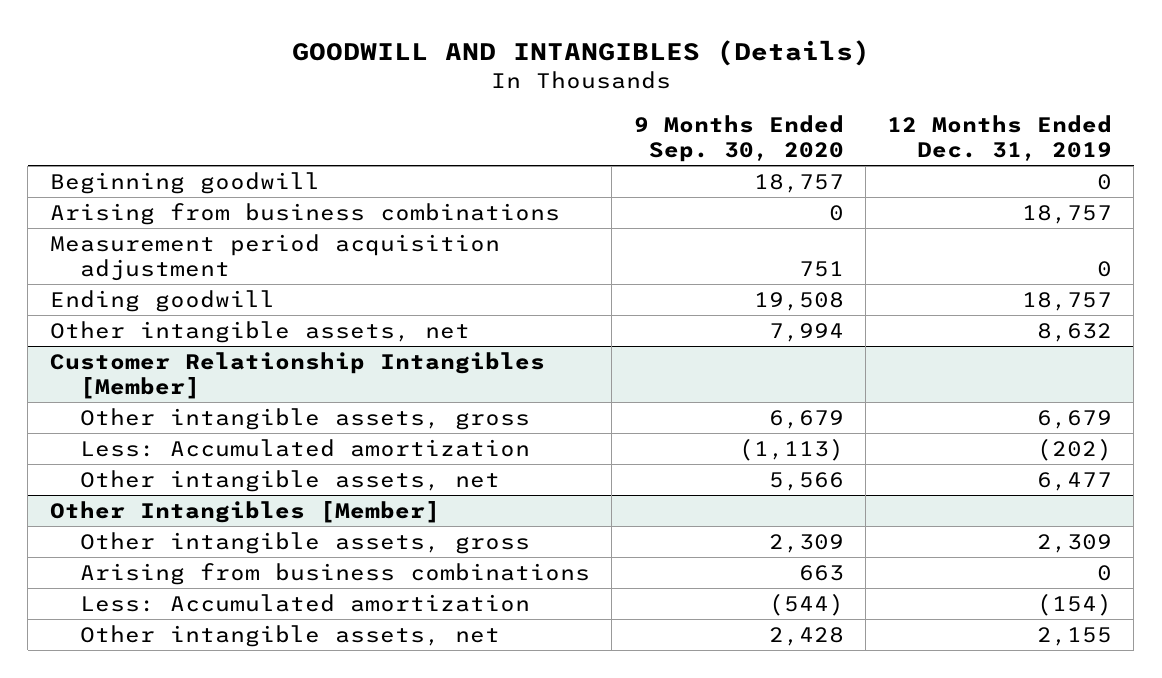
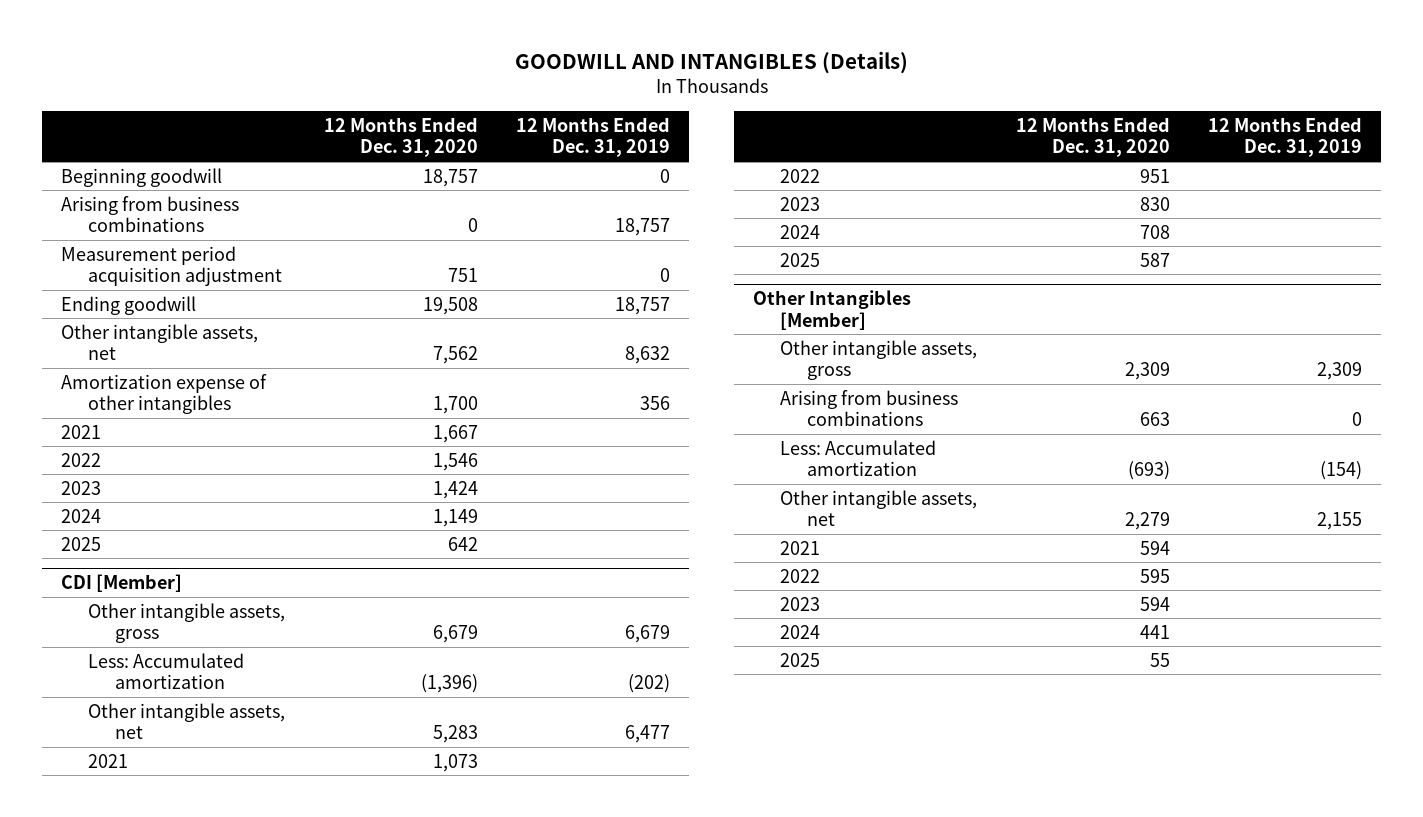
[633,115,844,162] 9 Months Ended Sep. 30, 2020 -> none
none -> [323,116,478,158] 12 Months Ended Dec. 31, 2020
none -> [61,373,268,415] Amortization expense of other intangibles
none -> [61,424,102,439] 2021
none -> [61,452,102,467] 2022
none -> [61,480,102,495] 2023
none -> [61,508,102,523] 2024
none -> [61,536,102,551] 2025
[49,351,545,399] Customer Relationship Intangibles [Member] -> [61,574,183,593] CDI [Member]
none -> [88,753,129,768] 2021
none -> [779,168,820,183] 2022
none -> [779,196,820,211] 2023
none -> [779,224,820,239] 2024
none -> [779,252,820,267] 2025
none -> [779,540,820,555] 2021
none -> [779,568,820,583] 2022
none -> [779,596,820,611] 2023
none -> [779,624,820,639] 2024
none -> [779,652,820,667] 2025

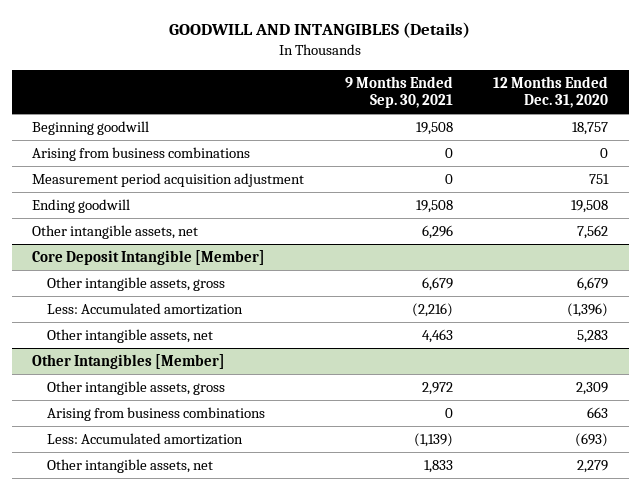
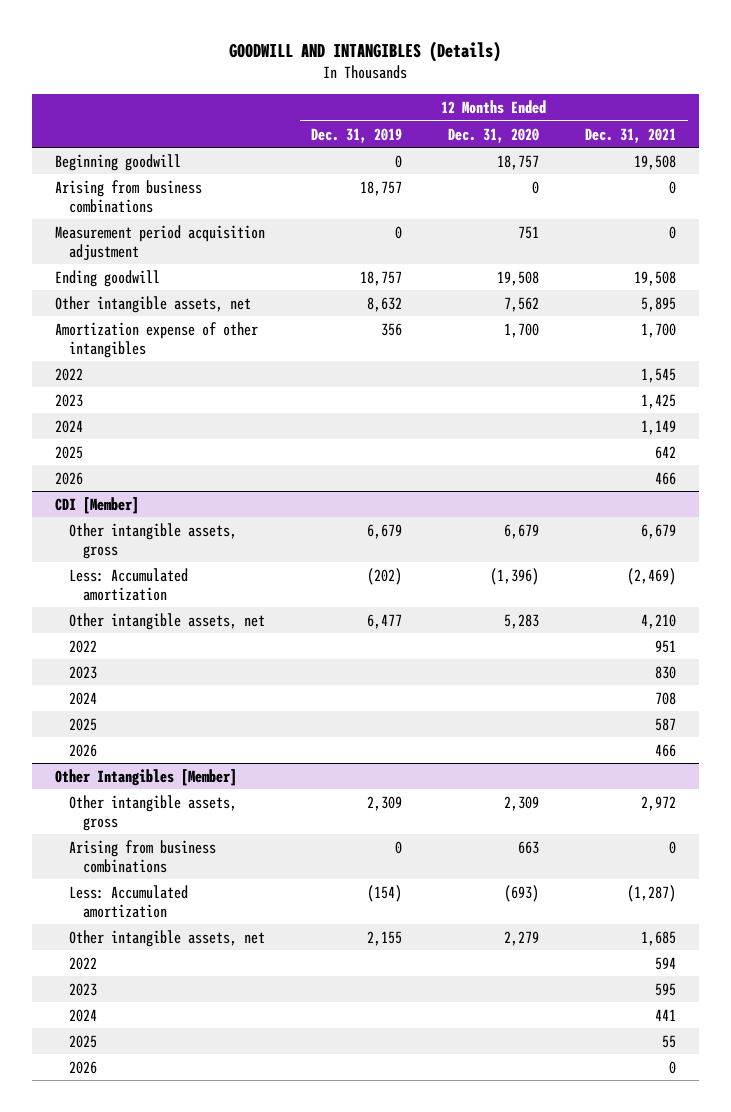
[344,76,453,109] 9 Months Ended Sep. 30, 2021 -> none
none -> [311,127,403,143] Dec. 31, 2019
none -> [585,127,677,143] Dec. 31, 2021
none -> [54,321,258,358] Amortization expense of other intangibles
none -> [54,367,83,381] 2022
none -> [54,393,83,407] 2023
none -> [54,419,83,433] 2024
none -> [54,445,83,459] 2025
none -> [54,471,83,485] 2026
[32,250,266,266] Core Deposit Intangible [Member] -> [54,496,139,514] CDI [Member]
none -> [69,639,98,653] 2022
none -> [69,665,98,679] 2023
none -> [69,691,98,705] 2024
none -> [69,717,98,731] 2025
none -> [69,743,98,757] 2026
none -> [69,956,98,970] 2022
none -> [69,982,98,996] 2023
none -> [69,1008,98,1022] 2024
none -> [69,1034,98,1048] 2025
none -> [69,1060,98,1074] 2026

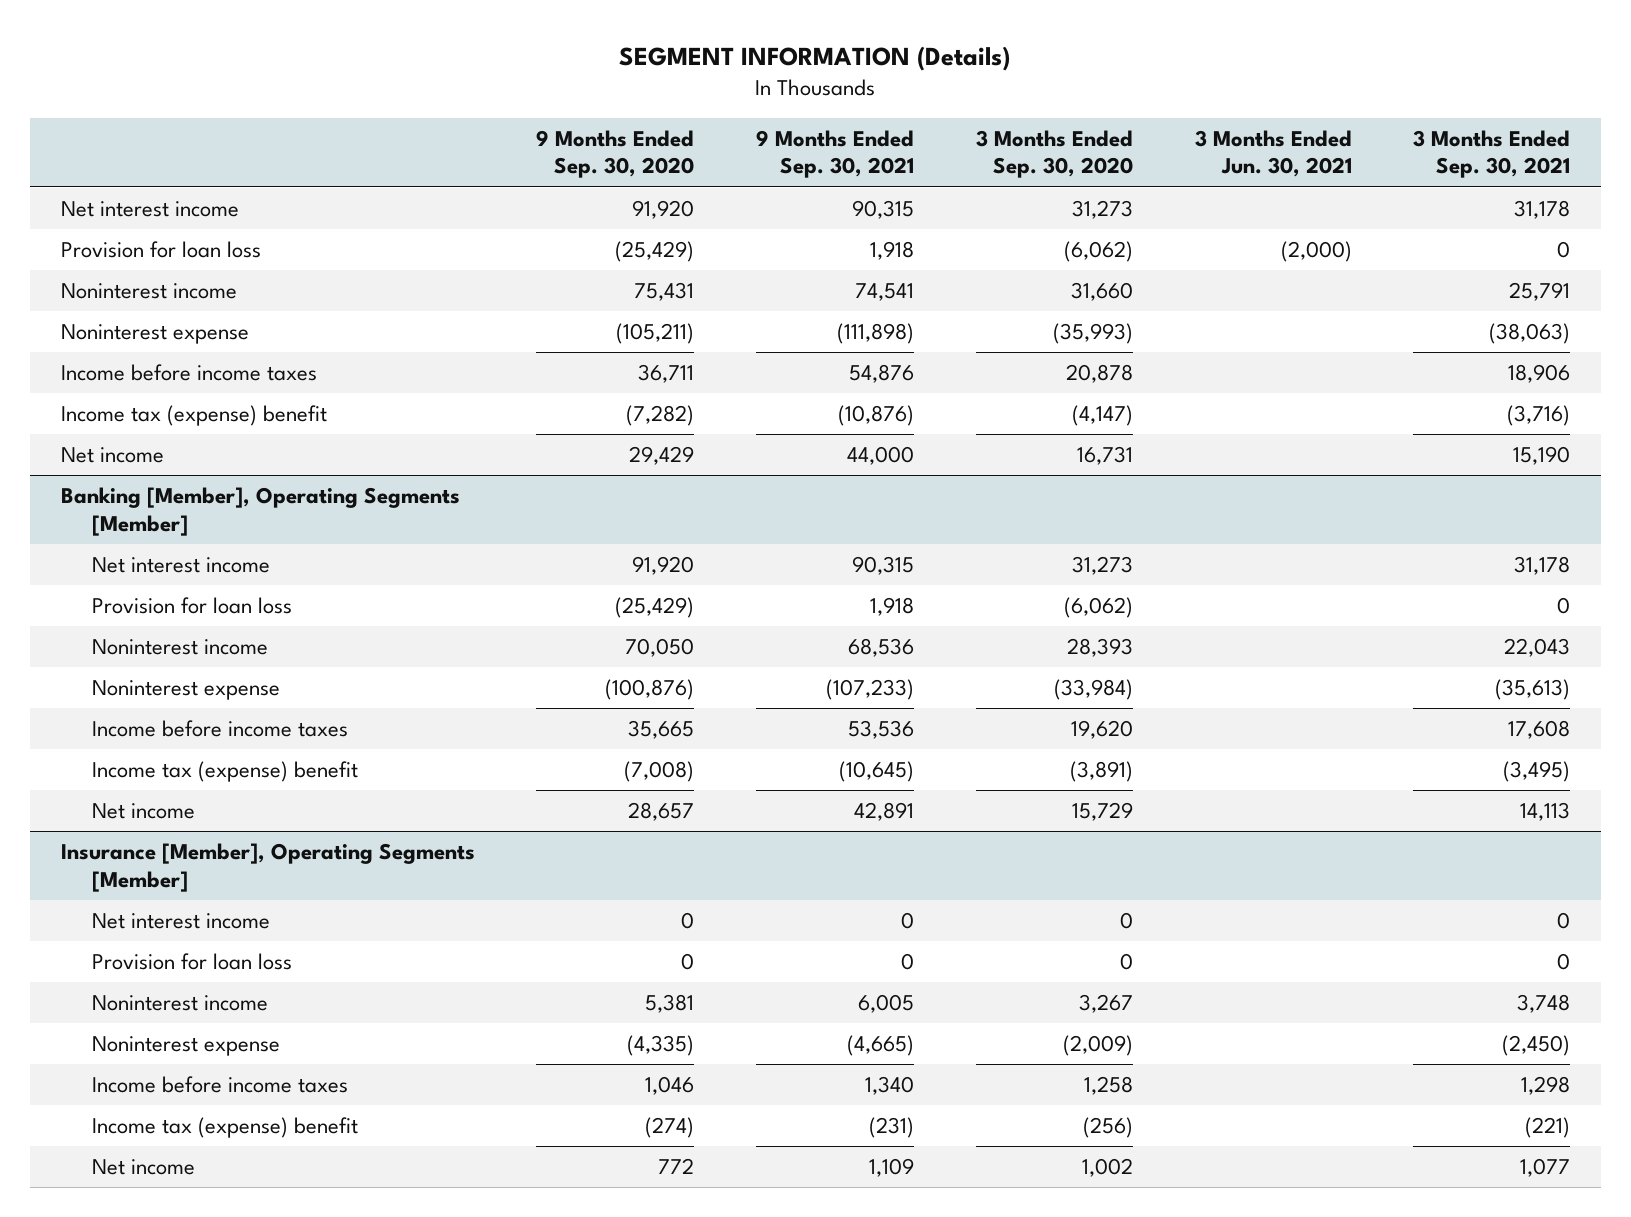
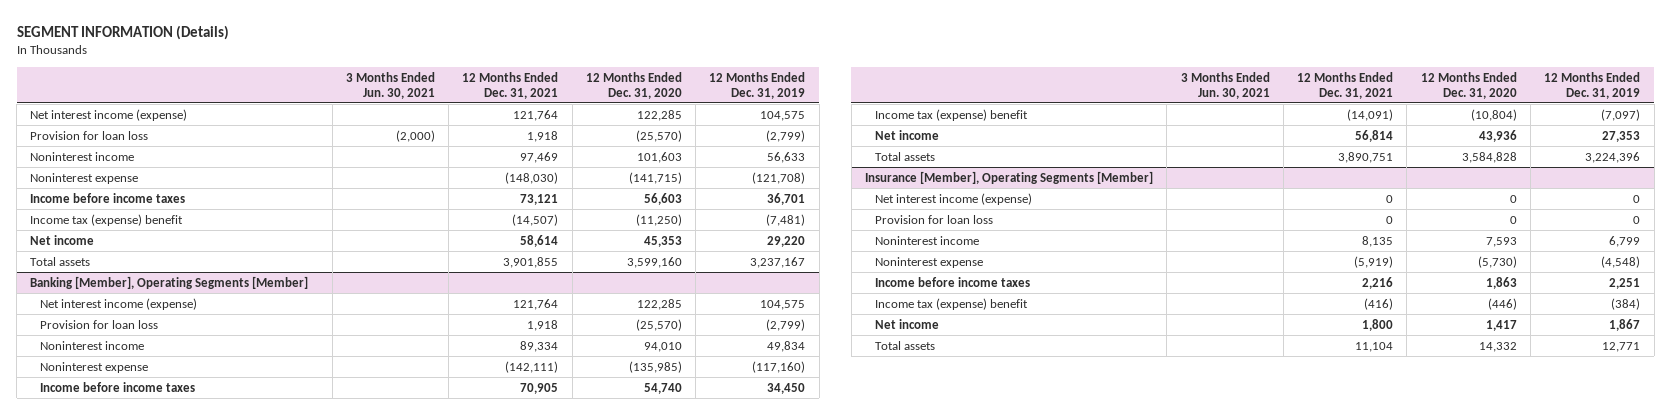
[536,129,695,179] 9 Months Ended Sep. 30, 2020 -> none
[756,129,915,179] 9 Months Ended Sep. 30, 2021 -> none
[975,129,1133,179] 3 Months Ended Sep. 30, 2020 -> none
[1413,129,1571,179] 3 Months Ended Sep. 30, 2021 -> none
none -> [462,71,559,99] 12 Months Ended Dec. 31, 2021
none -> [585,71,682,99] 12 Months Ended Dec. 31, 2020
none -> [709,71,806,99] 12 Months Ended Dec. 31, 2019
[60,201,239,218] Net interest income -> [30,108,188,121] Net interest income (expense)
none -> [30,256,91,266] Total assets
[91,557,270,574] Net interest income -> [40,297,198,310] Net interest income (expense)
none -> [875,151,936,161] Total assets
[91,913,270,930] Net interest income -> [875,192,1033,205] Net interest income (expense)
none -> [875,340,936,350] Total assets

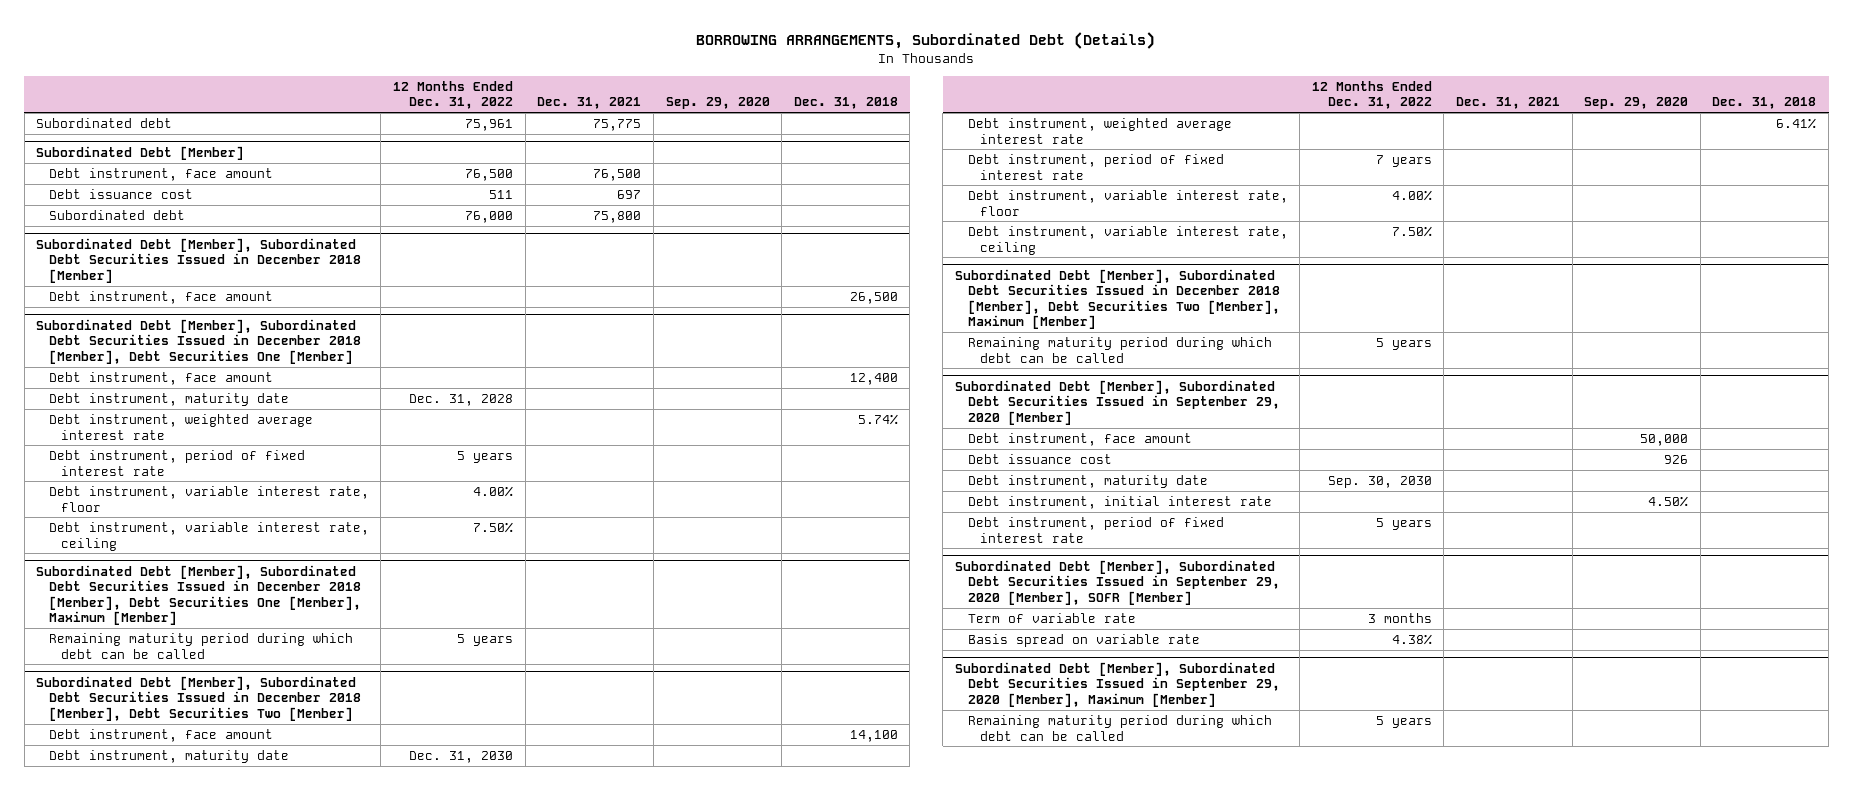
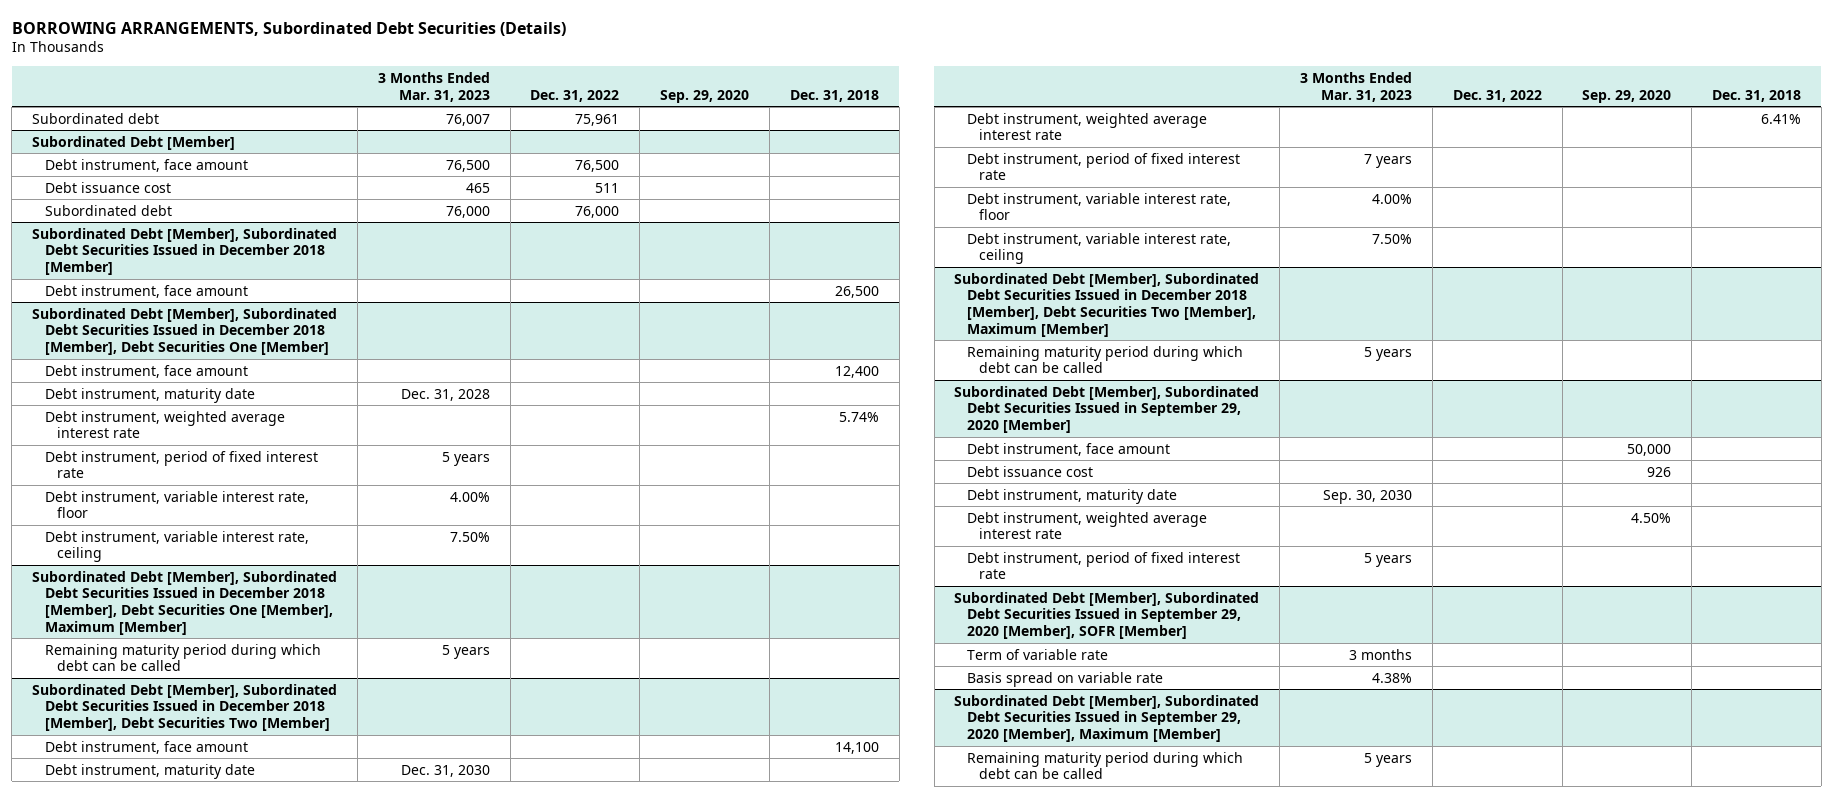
[696,31,1156,49] BORROWING ARRANGEMENTS, Subordinated Debt (Details) -> [11,21,566,36] BORROWING ARRANGEMENTS, Subordinated Debt Securities (Details)
[393,80,514,110] 12 Months Ended Dec. 31, 2022 -> none
[537,97,642,110] Dec. 31, 2021 -> none
none -> [377,72,490,102] 3 Months Ended Mar. 31, 2023
none -> [530,89,620,102] Dec. 31, 2022
[967,496,1272,510] Debt instrument, initial interest rate -> [966,511,1207,540] Debt instrument, weighted average interest rate

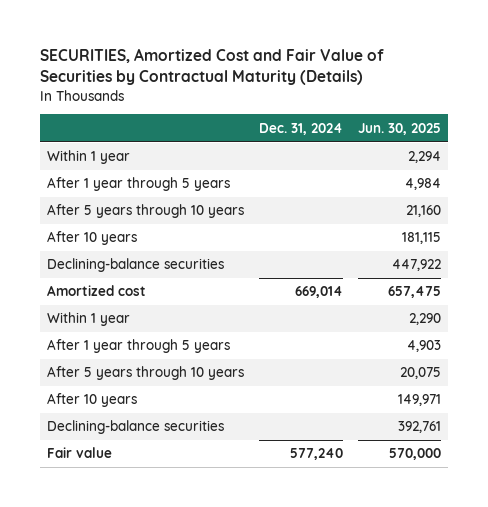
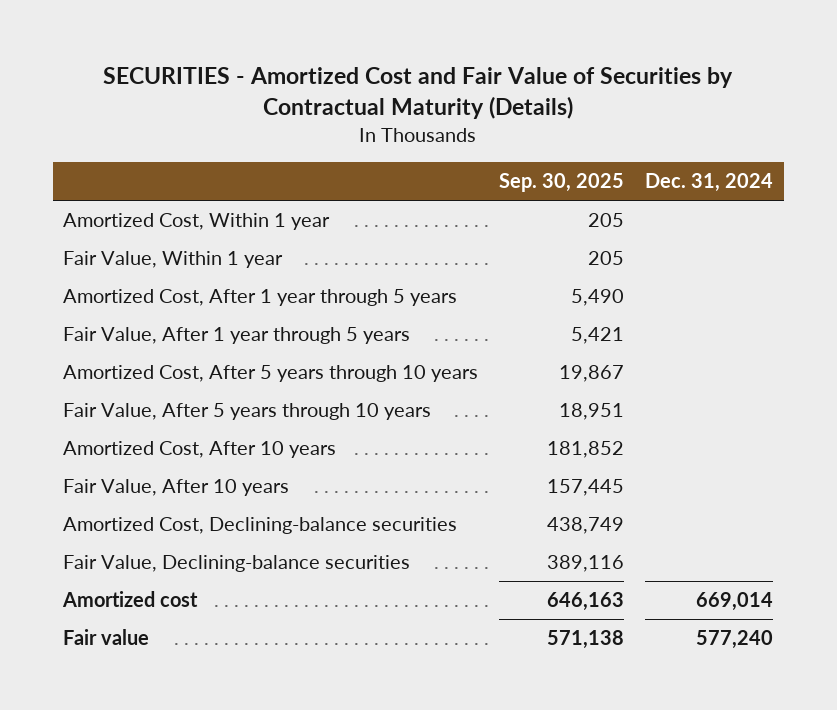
[39,47,384,86] SECURITIES, Amortized Cost and Fair Value of Securities by Contractual Maturity (Details) -> [103,67,734,120] SECURITIES - Amortized Cost and Fair Value of Securities by Contractual Maturity (Details)
[358,122,442,135] Jun. 30, 2025 -> none
none -> [499,173,625,193] Sep. 30, 2025
[47,150,131,165] Within 1 year -> [63,213,331,231] Amortized Cost, Within 1 year
none -> [63,251,284,269] Fair Value, Within 1 year
[47,177,231,192] After 1 year through 5 years -> [63,289,458,307] Amortized Cost, After 1 year through 5 years
none -> [63,327,411,345] Fair Value, After 1 year through 5 years
[47,204,245,219] After 5 years through 10 years -> [63,365,479,383] Amortized Cost, After 5 years through 10 years
none -> [63,403,432,421] Fair Value, After 5 years through 10 years
[47,231,138,246] After 10 years -> [63,441,337,459] Amortized Cost, After 10 years
none -> [63,479,290,497] Fair Value, After 10 years
[47,258,225,273] Declining-balance securities -> [63,517,458,535] Amortized Cost, Declining-balance securities
none -> [63,555,411,573] Fair Value, Declining-balance securities
[47,312,131,327] Within 1 year -> none
[47,339,231,354] After 1 year through 5 years -> none
[47,366,245,381] After 5 years through 10 years -> none
[47,393,138,408] After 10 years -> none
[47,420,225,435] Declining-balance securities -> none

